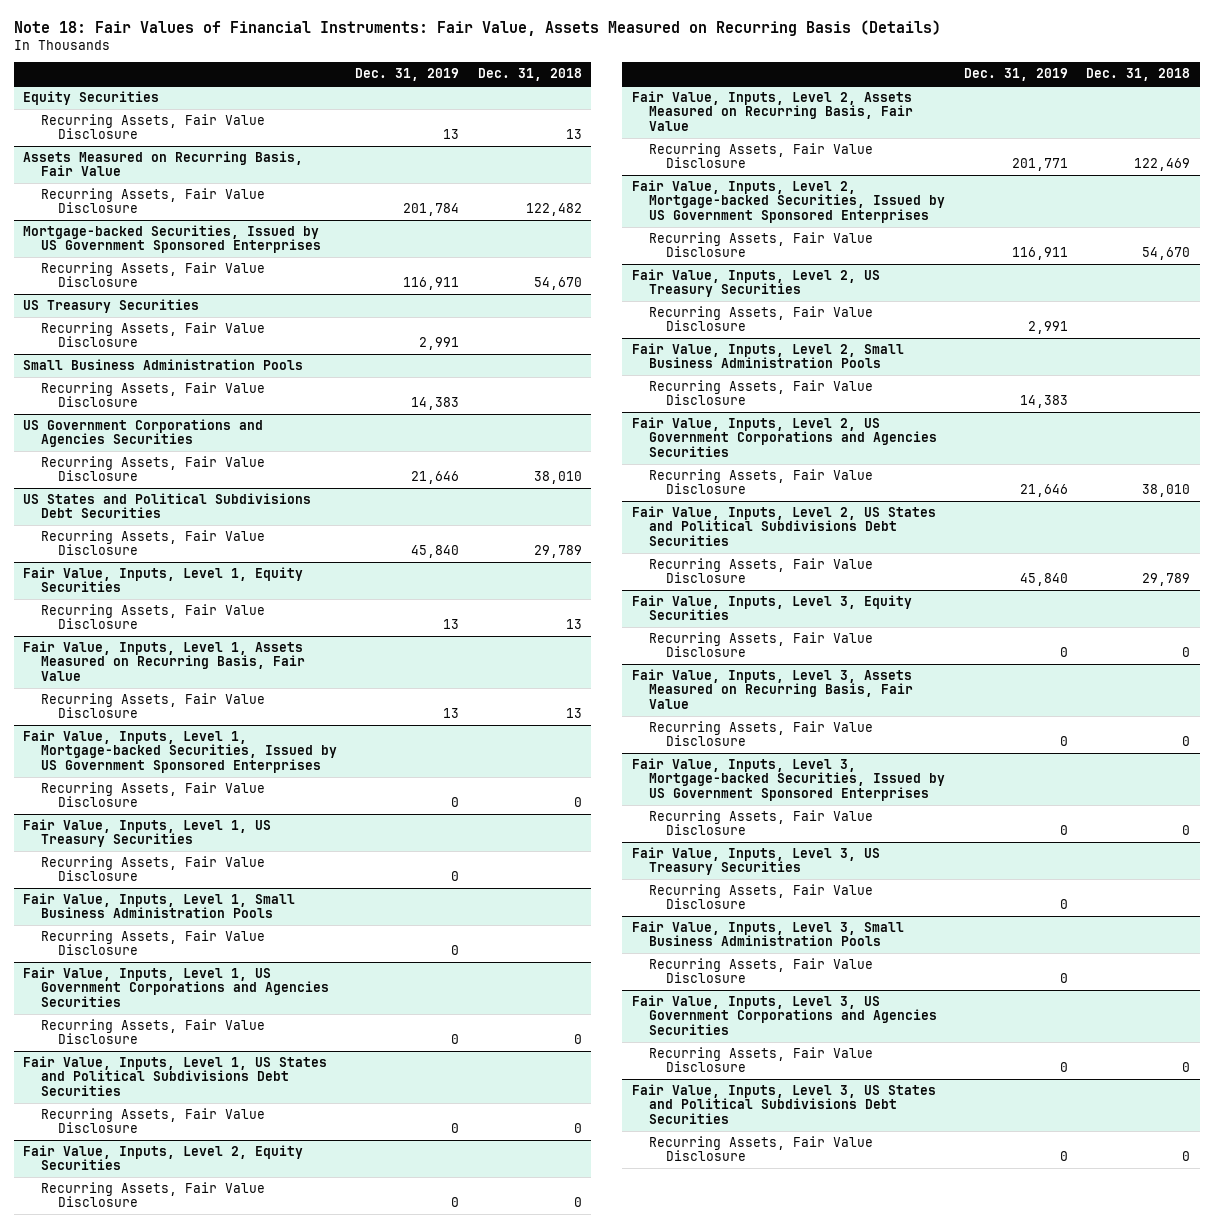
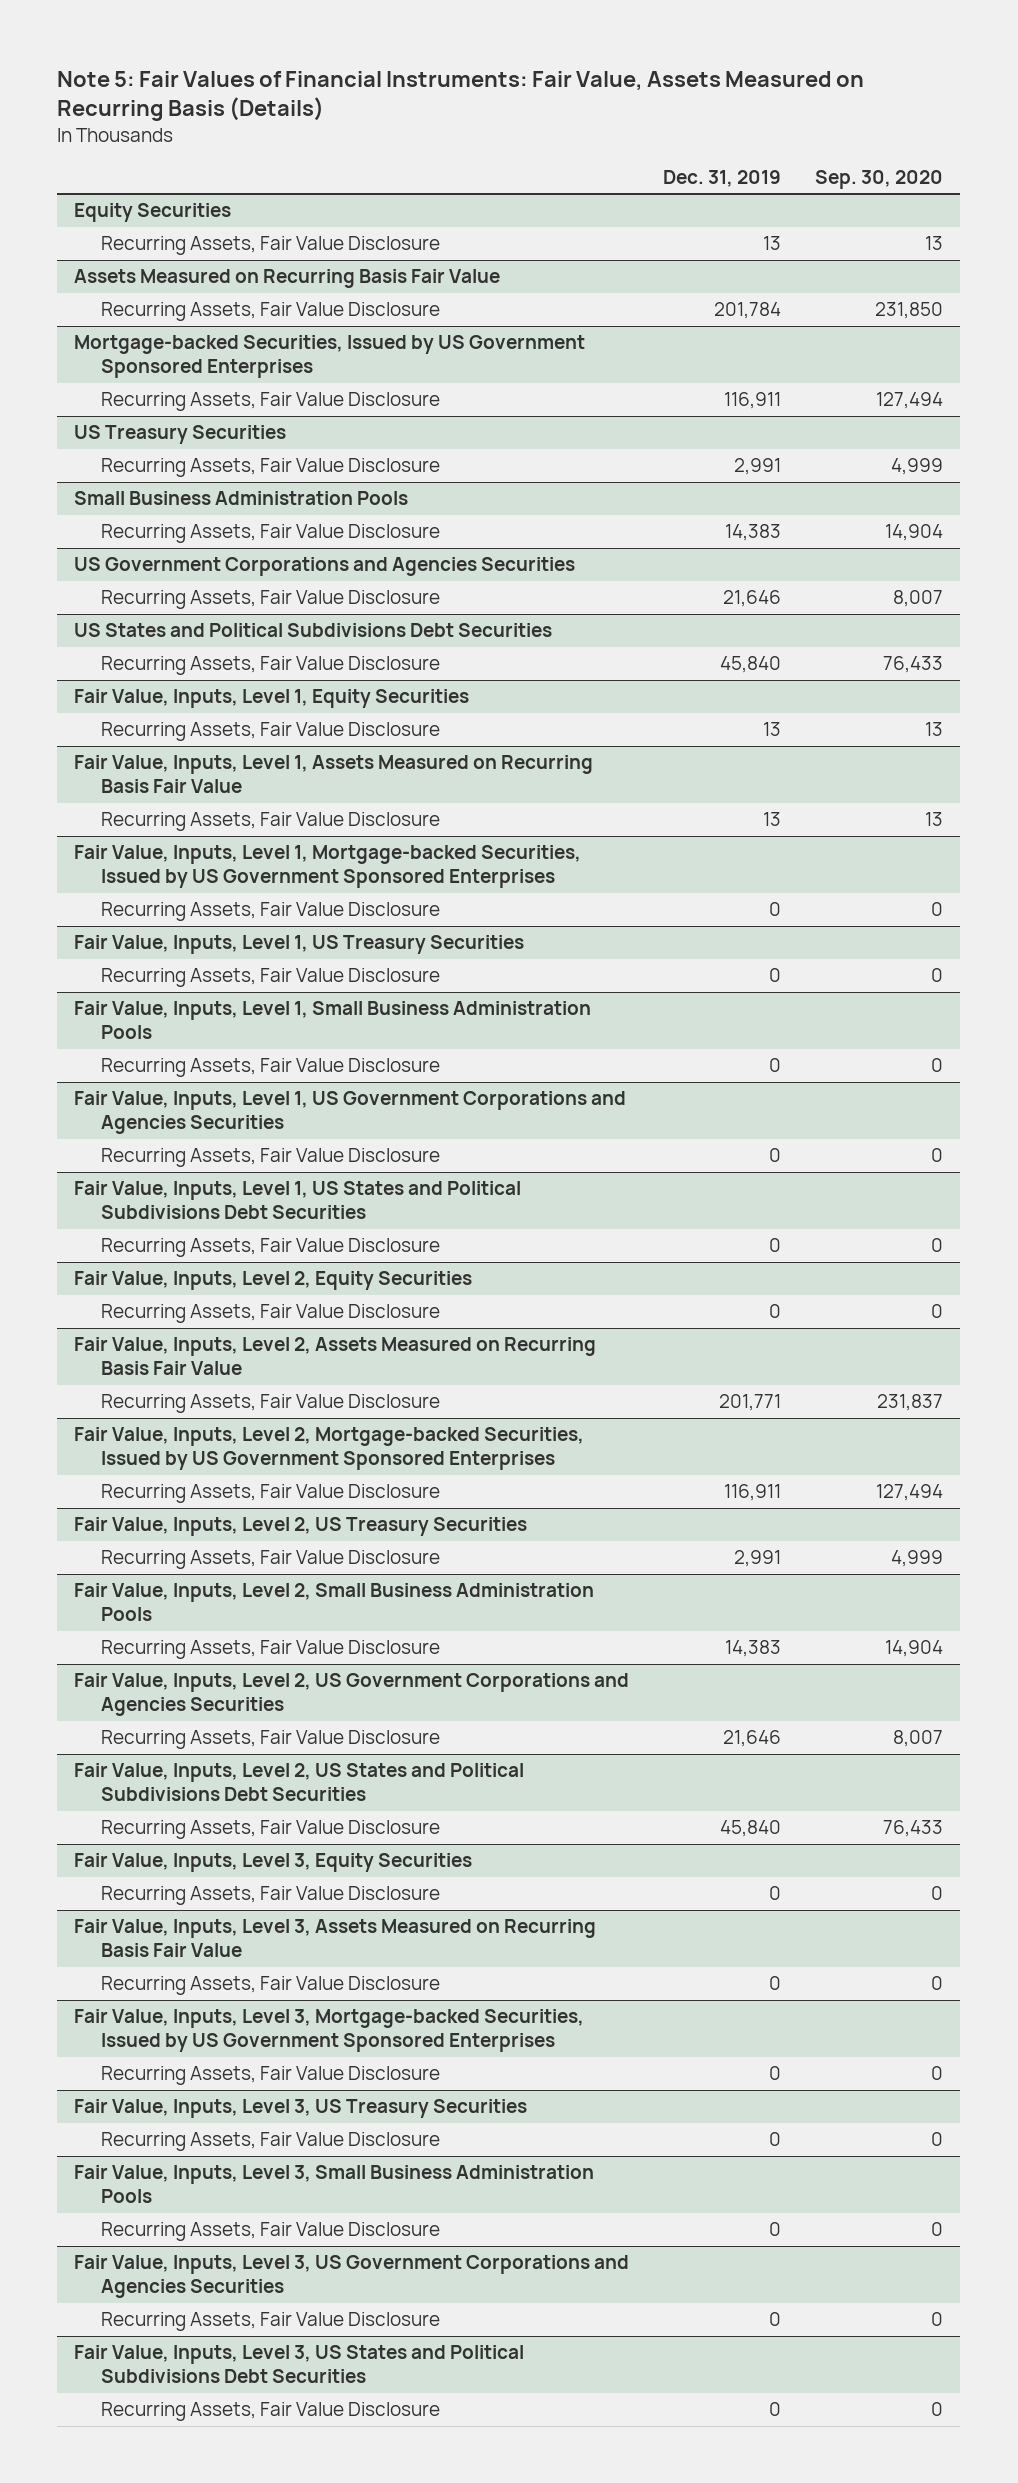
[13,20,941,37] Note 18: Fair Values of Financial Instruments: Fair Value, Assets Measured on Recurring Basis (Details) -> [57,70,865,122] Note 5: Fair Values of Financial Instruments: Fair Value, Assets Measured on Recurring Basis (Details)
[477,68,582,82] Dec. 31, 2018 -> none
none -> [815,169,944,189] Sep. 30, 2020
[23,150,304,177] Assets Measured on Recurring Basis, Fair Value -> [74,269,501,289] Assets Measured on Recurring Basis Fair Value
[23,640,305,681] Fair Value, Inputs, Level 1, Assets Measured on Recurring Basis, Fair Value -> [74,755,594,794] Fair Value, Inputs, Level 1, Assets Measured on Recurring Basis Fair Value
[631,90,913,131] Fair Value, Inputs, Level 2, Assets Measured on Recurring Basis, Fair Value -> [74,1337,597,1376] Fair Value, Inputs, Level 2, Assets Measured on Recurring Basis Fair Value
[631,668,913,709] Fair Value, Inputs, Level 3, Assets Measured on Recurring Basis, Fair Value -> [74,1919,597,1958] Fair Value, Inputs, Level 3, Assets Measured on Recurring Basis Fair Value

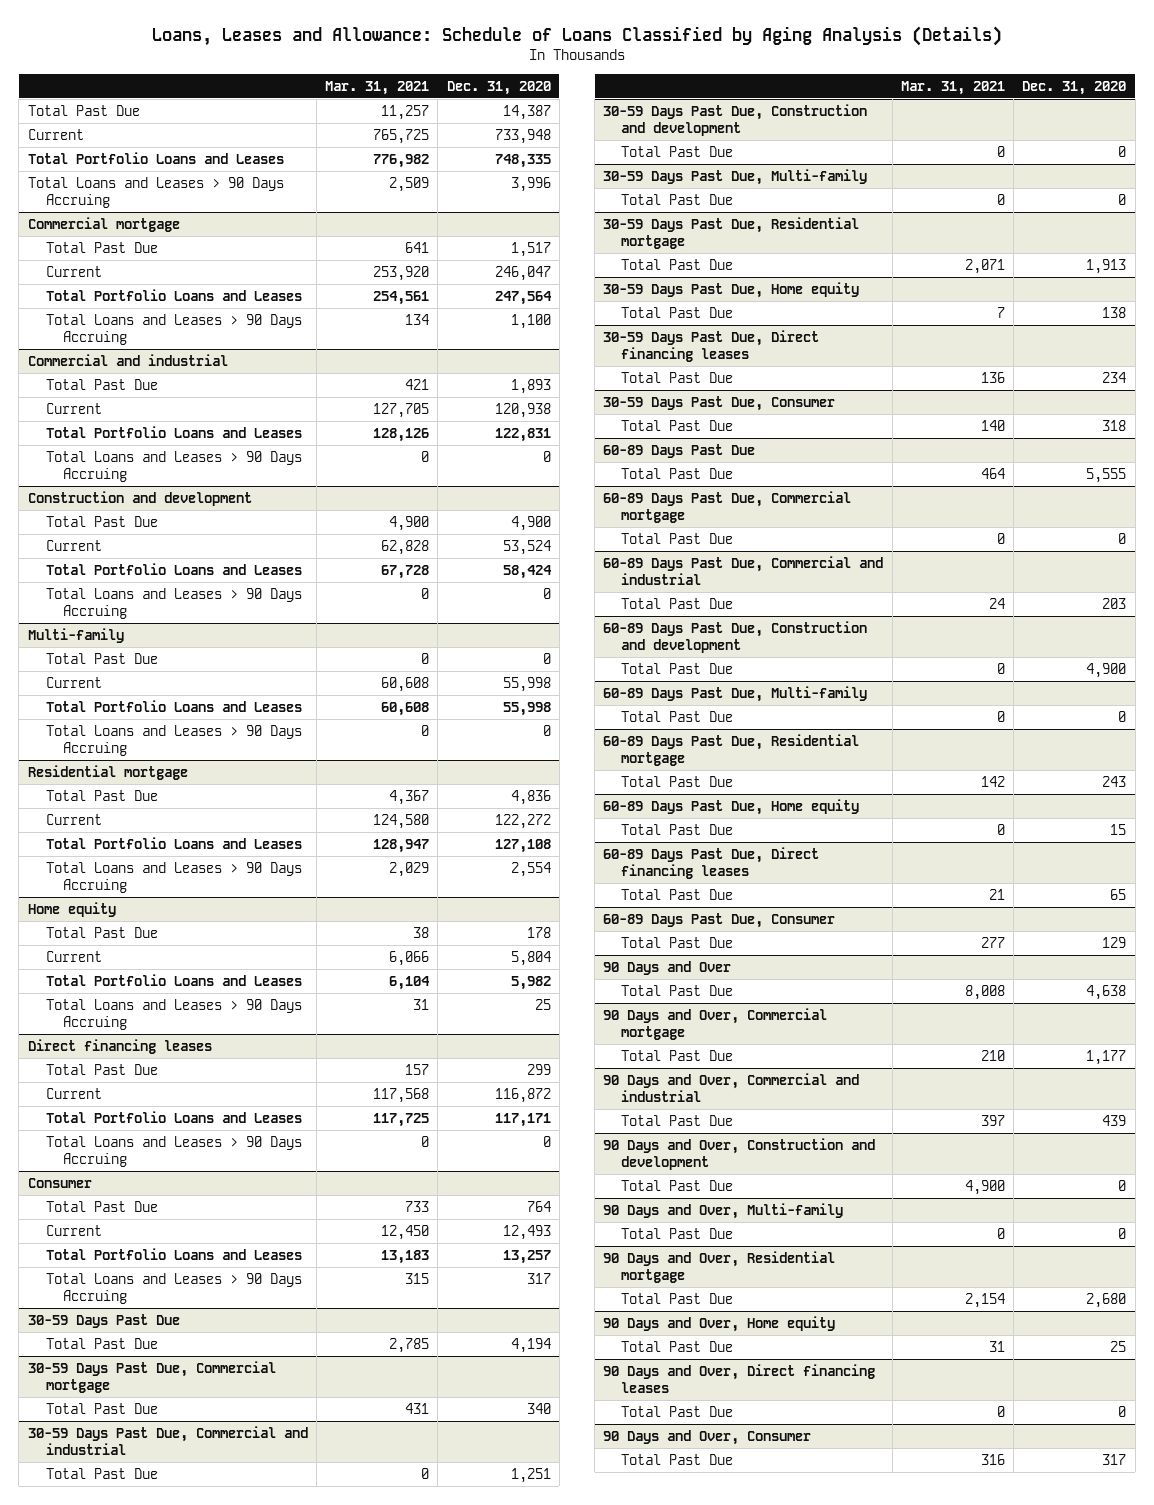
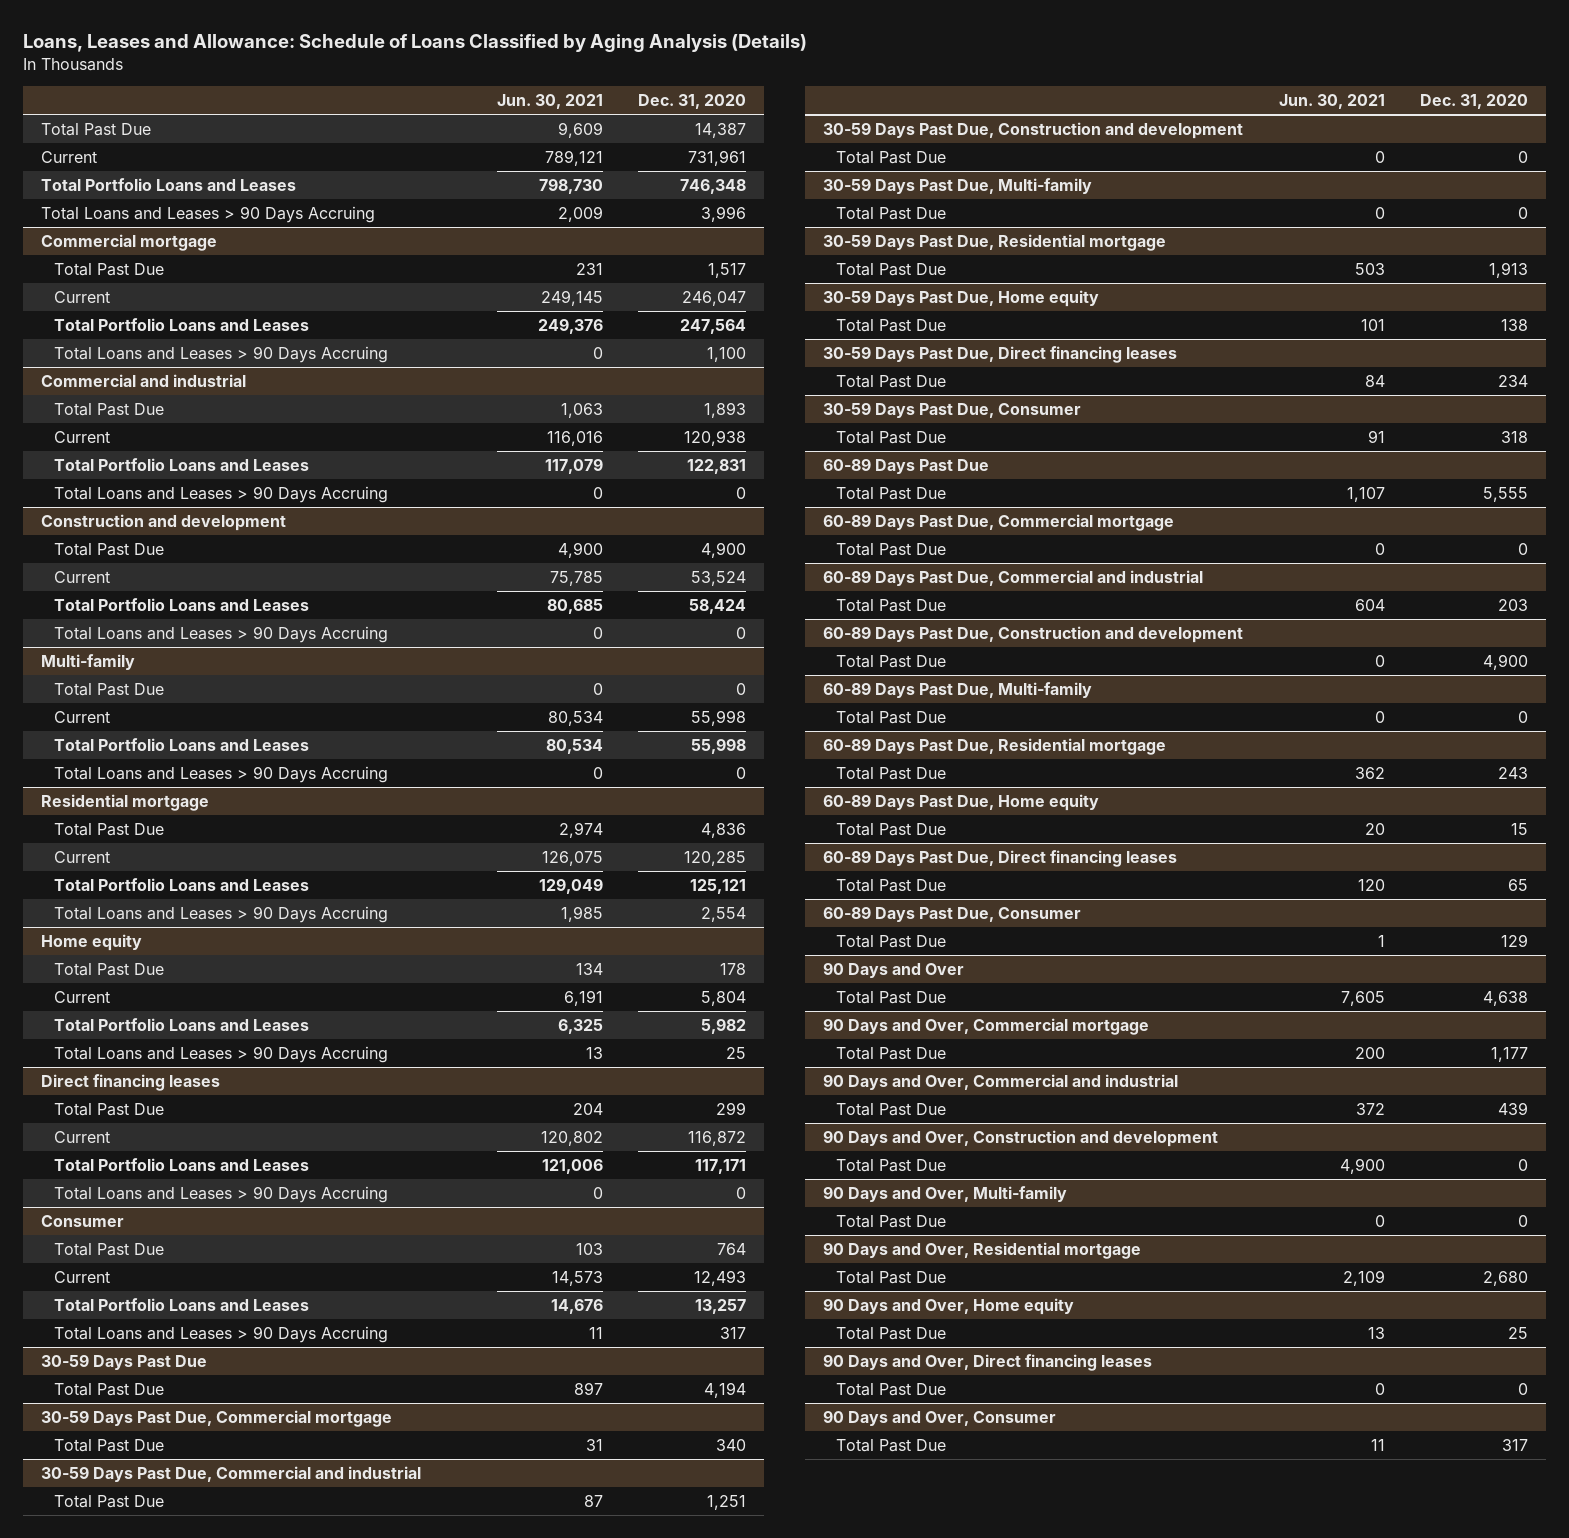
[325,80,430,95] Mar. 31, 2021 -> none
none -> [496,94,603,110] Jun. 30, 2021
[494,128,551,144] 733,948 -> [688,149,747,166] 731,961
[494,153,551,168] 748,335 -> [680,178,747,194] 746,348
[494,813,551,829] 122,272 -> [684,850,747,866] 120,285
[494,838,551,853] 127,108 -> [690,878,747,894] 125,121

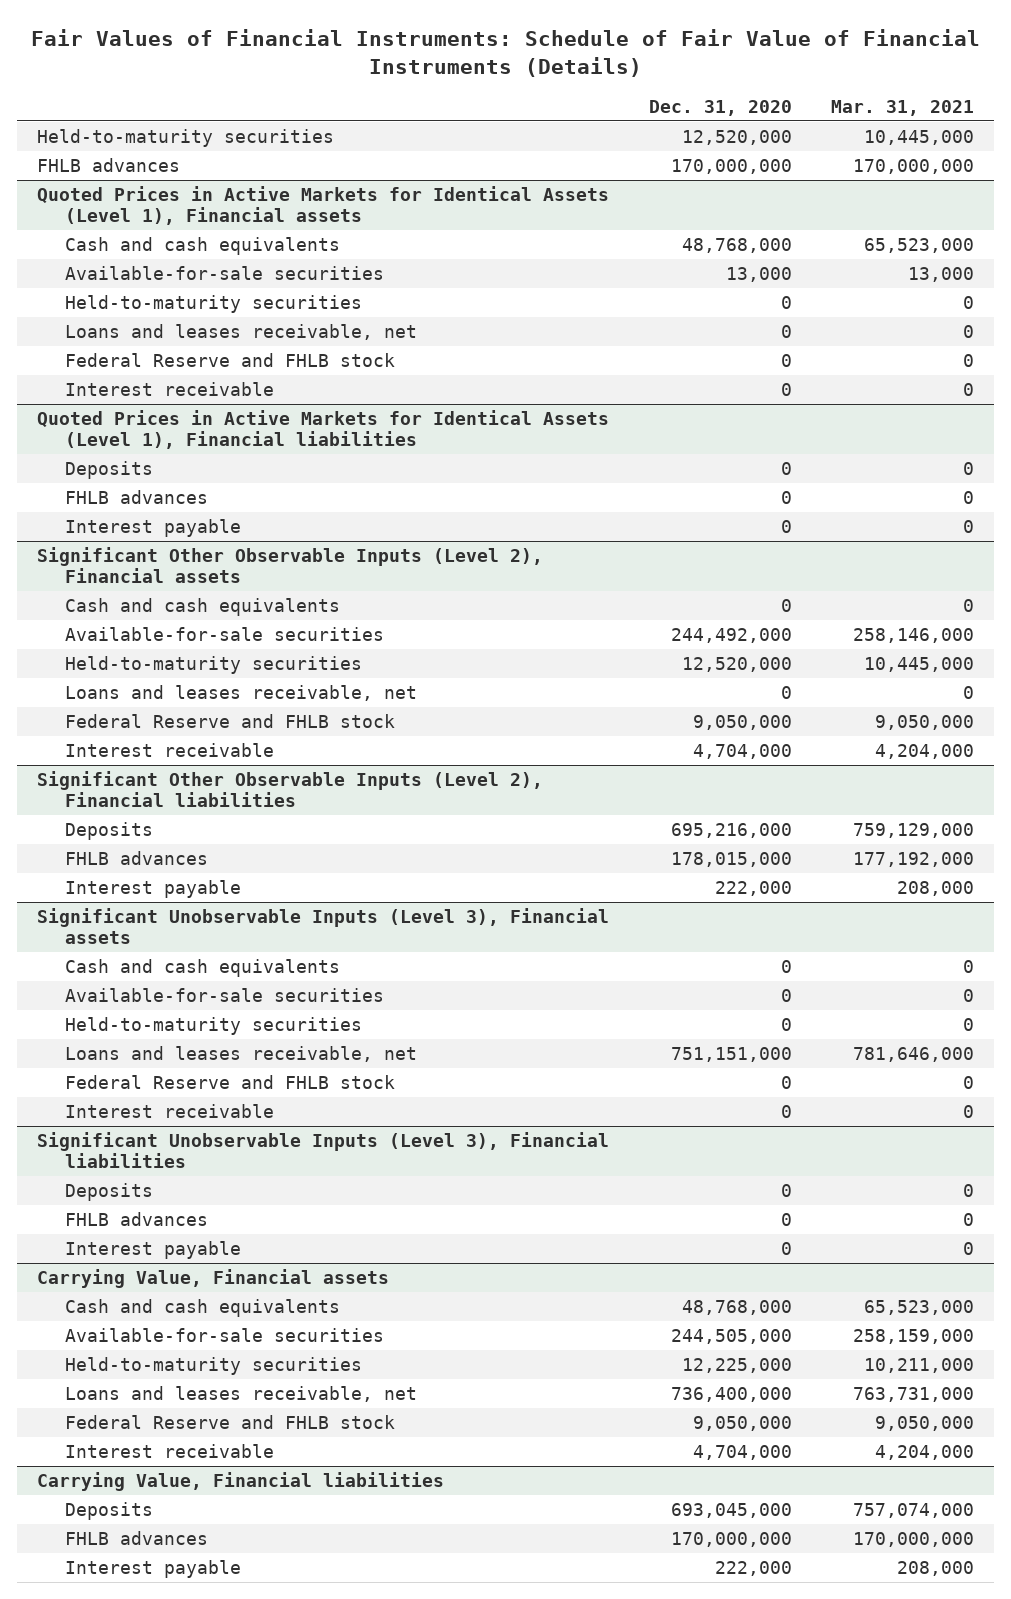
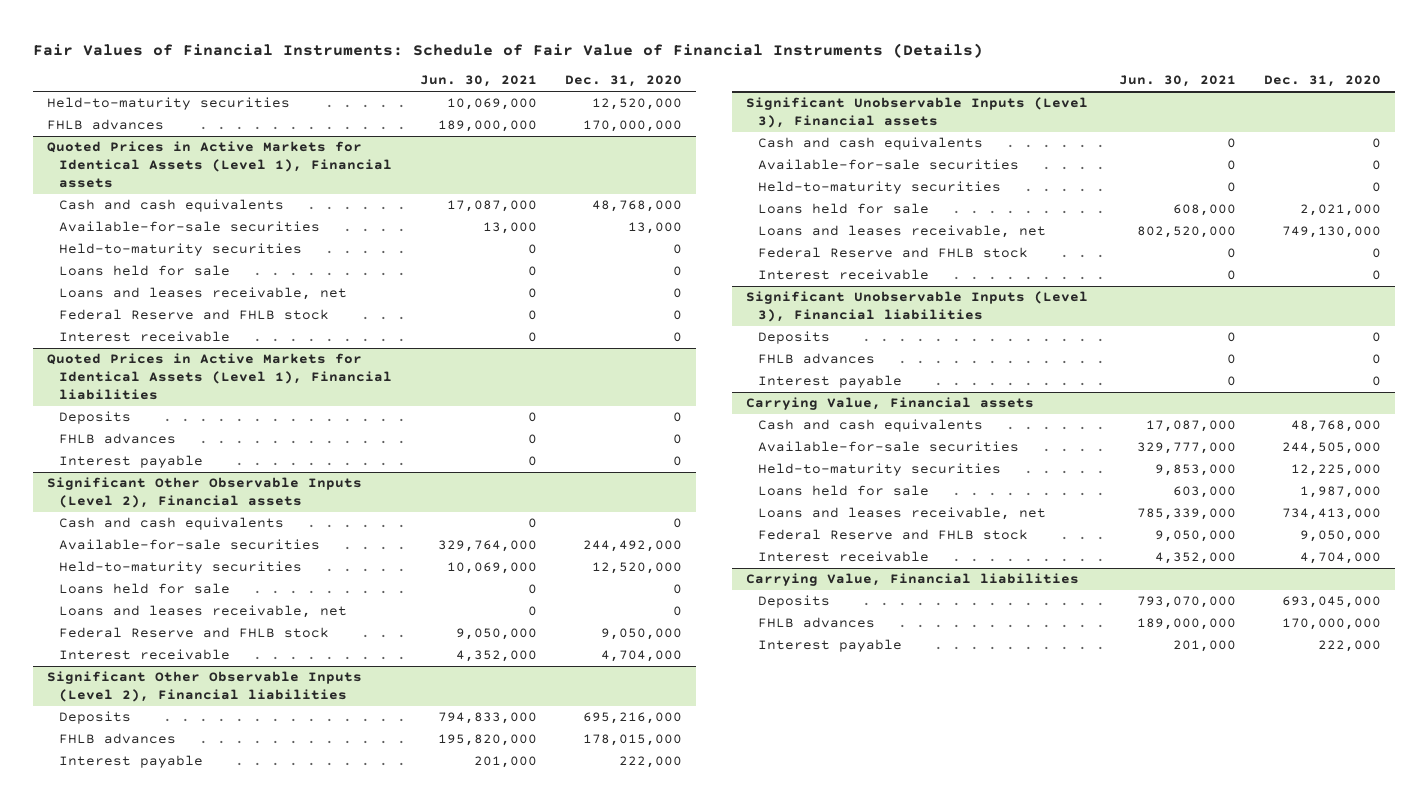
[831,100,975,117] Mar. 31, 2021 -> none
none -> [420,75,538,88] Jun. 30, 2021
none -> [59,265,231,277] Loans held for sale
none -> [59,583,231,595] Loans held for sale
none -> [758,203,930,215] Loans held for sale
[670,1046,792,1062] 751,151,000 -> [1282,226,1382,239] 749,130,000
none -> [758,485,930,497] Loans held for sale
[670,1386,792,1402] 736,400,000 -> [1282,508,1382,521] 734,413,000

